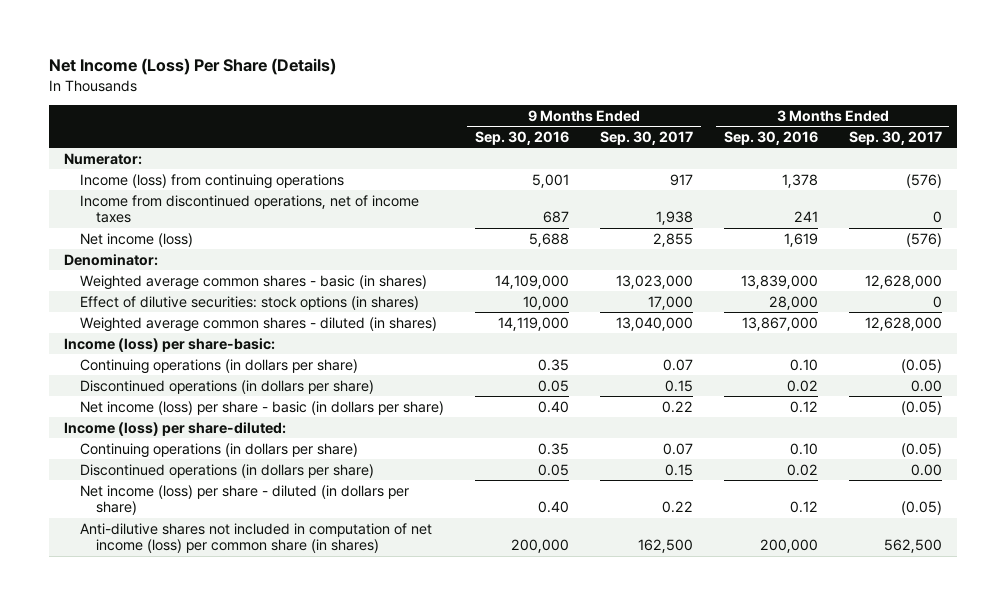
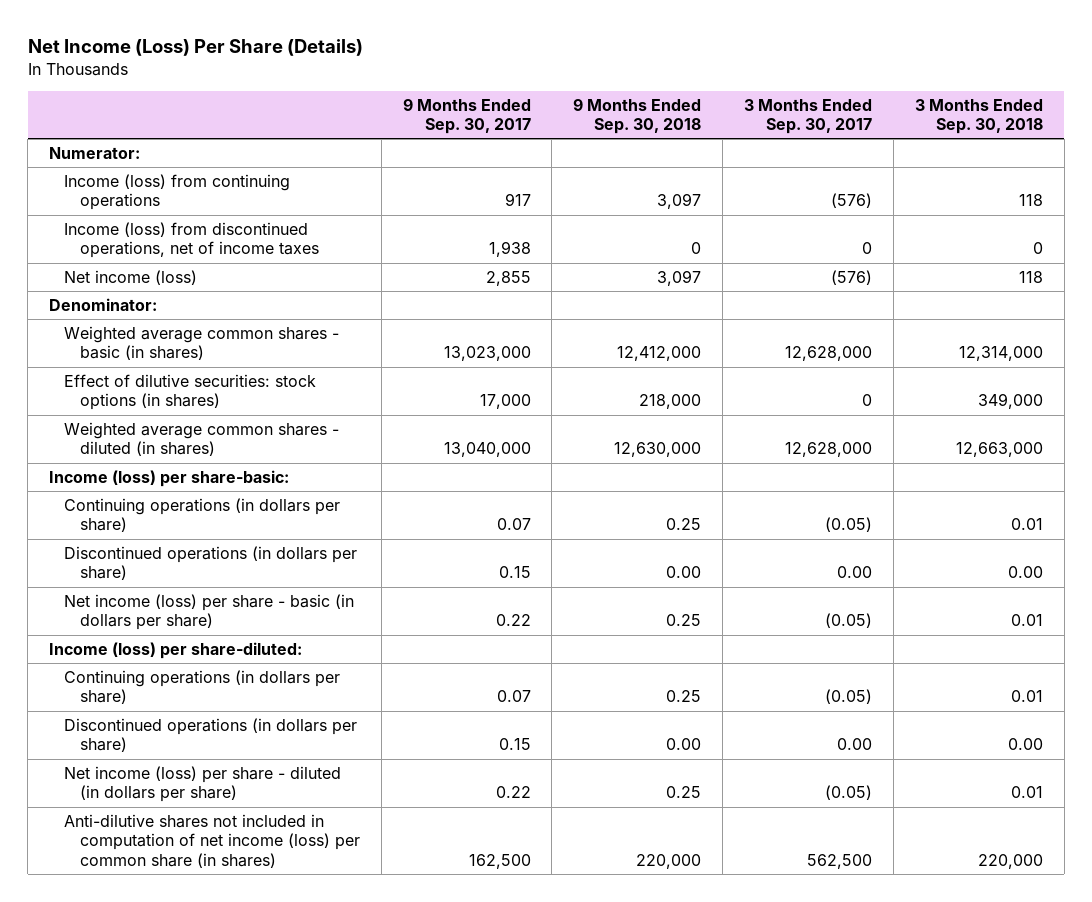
[475,130,570,145] Sep. 30, 2016 -> none
[723,130,818,145] Sep. 30, 2016 -> none
none -> [573,97,702,135] 9 Months Ended Sep. 30, 2018
none -> [914,98,1043,135] 3 Months Ended Sep. 30, 2018
[80,194,420,224] Income from discontinued operations, net of income taxes -> [64,221,319,259] Income (loss) from discontinued operations, net of income taxes

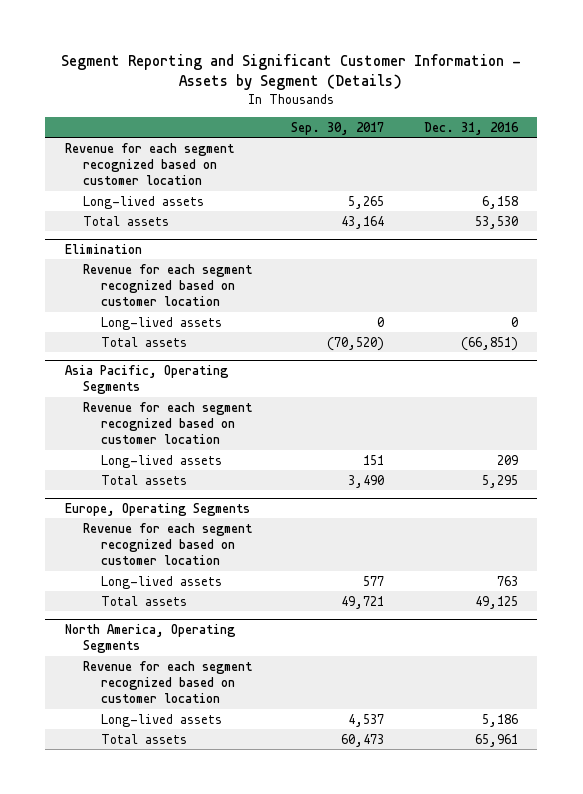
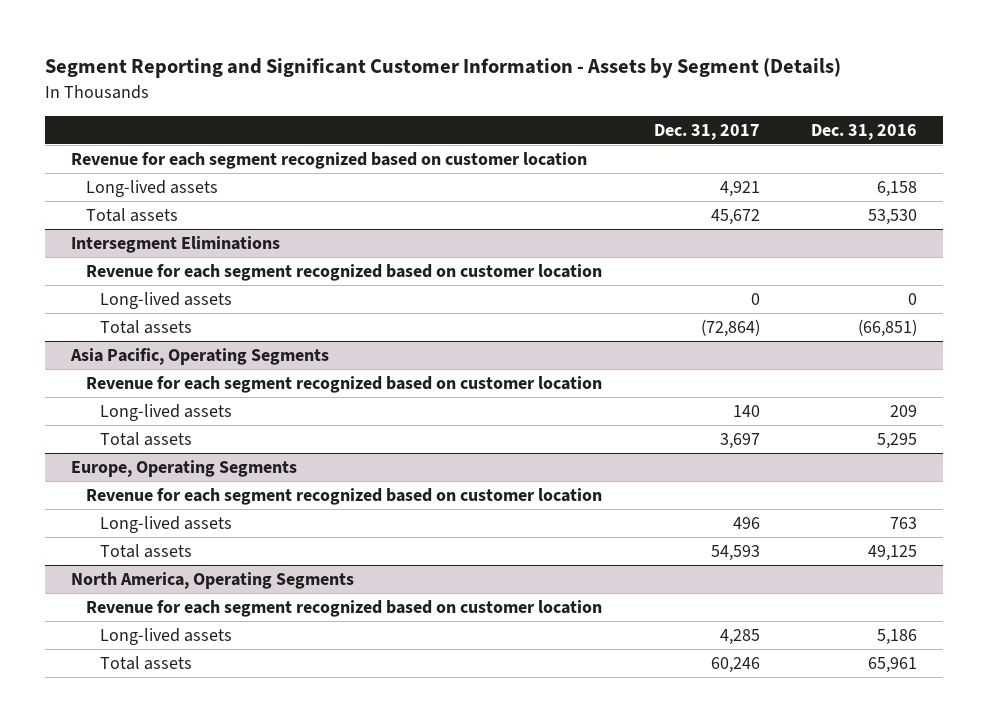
[291,121,385,135] Sep. 30, 2017 -> none
none -> [653,123,760,140] Dec. 31, 2017
[65,243,143,254] Elimination -> [71,236,281,254] Intersegment Eliminations

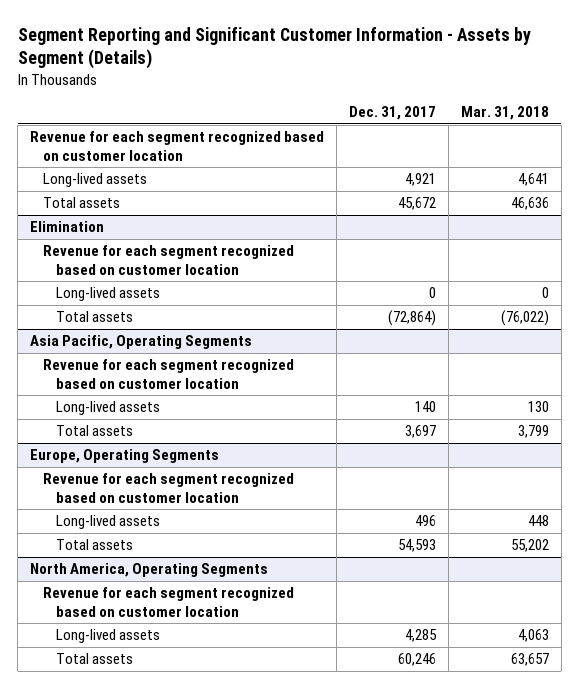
[811,123,918,140] Dec. 31, 2016 -> none
none -> [460,106,549,121] Mar. 31, 2018
[71,236,281,254] Intersegment Eliminations -> [30,221,105,233] Elimination

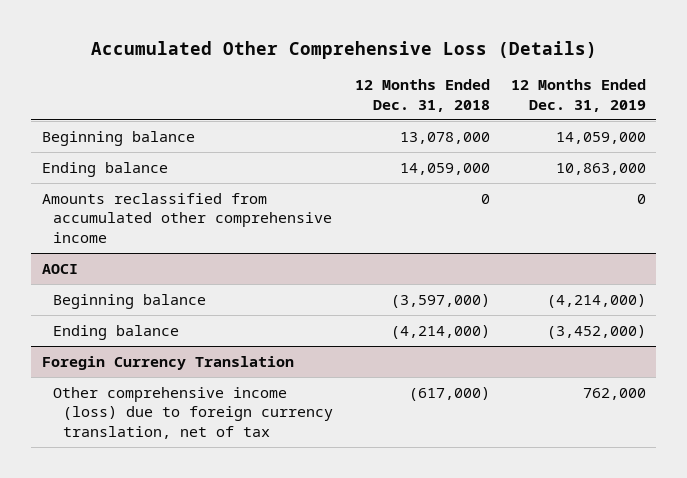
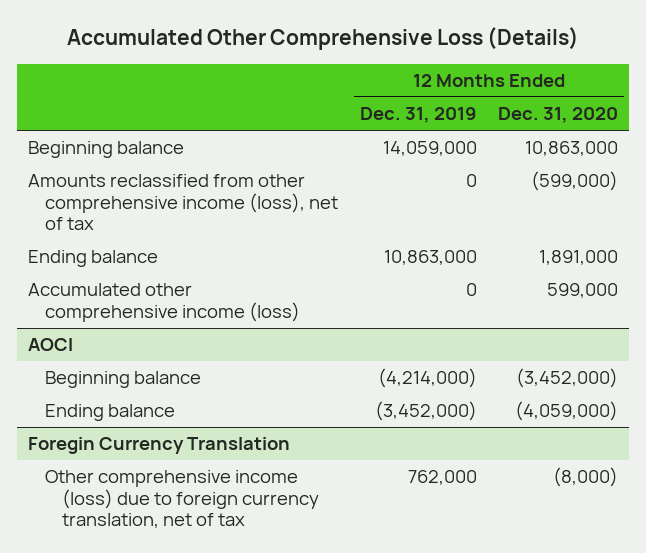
[354,79,490,112] 12 Months Ended Dec. 31, 2018 -> none
none -> [498,107,619,124] Dec. 31, 2020
none -> [27,174,338,230] Amounts reclassified from other comprehensive income (loss), net of tax
[41,192,332,243] Amounts reclassified from accumulated other comprehensive income -> [27,283,300,322] Accumulated other comprehensive income (loss)

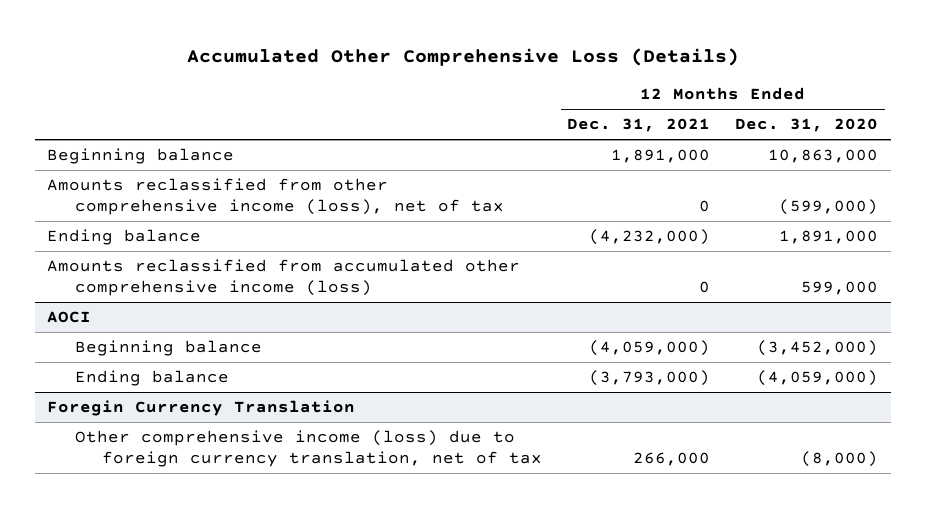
[359,107,477,124] Dec. 31, 2019 -> none
none -> [567,118,711,133] Dec. 31, 2021
[27,283,300,322] Accumulated other comprehensive income (loss) -> [47,259,521,296] Amounts reclassified from accumulated other comprehensive income (loss)

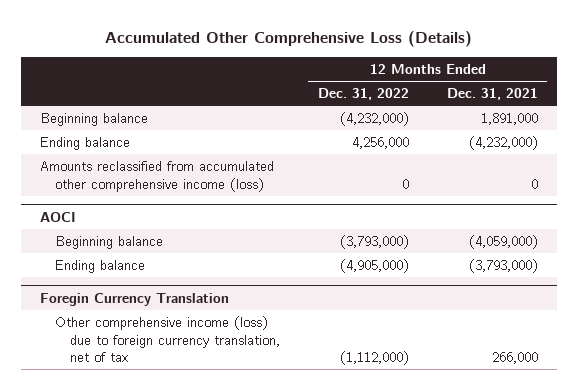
[735,118,879,133] Dec. 31, 2020 -> none
none -> [317,88,409,101] Dec. 31, 2022
[47,178,504,215] Amounts reclassified from other comprehensive income (loss), net of tax -> none

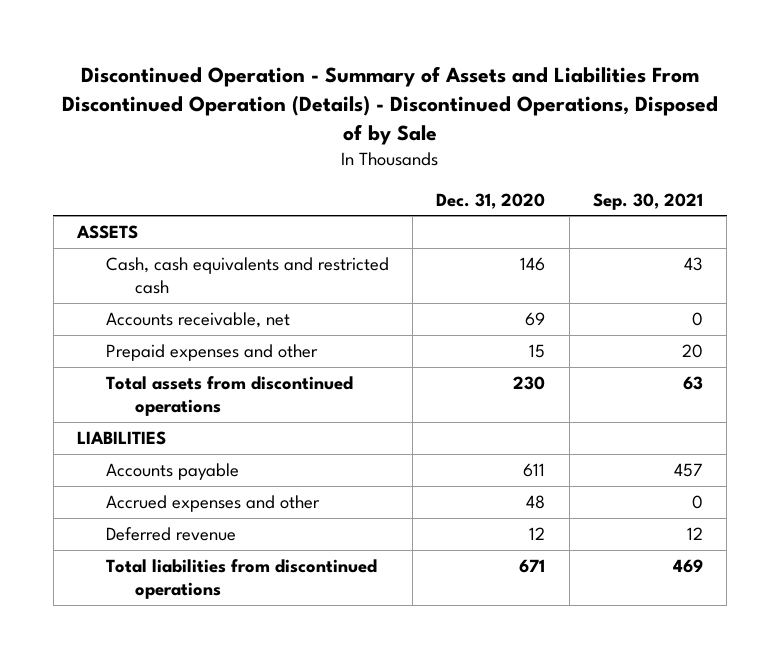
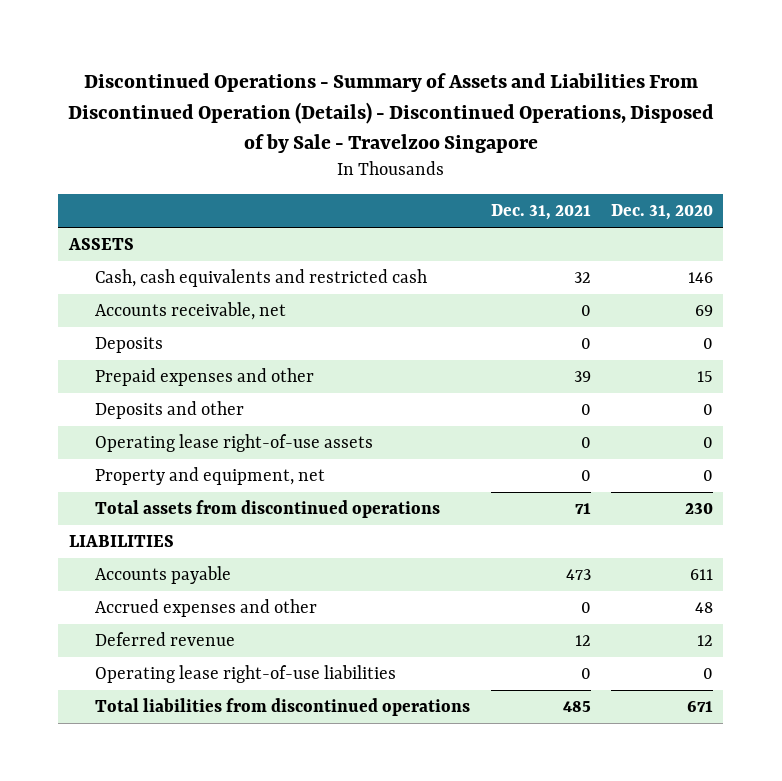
[61,66,718,145] Discontinued Operation - Summary of Assets and Liabilities From Discontinued Operation (Details) - Discontinued Operations, Disposed of by Sale -> [67,73,714,153] Discontinued Operations - Summary of Assets and Liabilities From Discontinued Operation (Details) - Discontinued Operations, Disposed of by Sale - Travelzoo Singapore
[592,192,703,210] Sep. 30, 2021 -> none
none -> [490,204,591,221] Dec. 31, 2021
none -> [95,336,164,353] Deposits
none -> [95,400,245,419] Deposits and other
none -> [95,433,374,452] Operating lease right-of-use assets
none -> [95,466,326,485] Property and equipment, net
none -> [95,664,397,683] Operating lease right-of-use liabilities

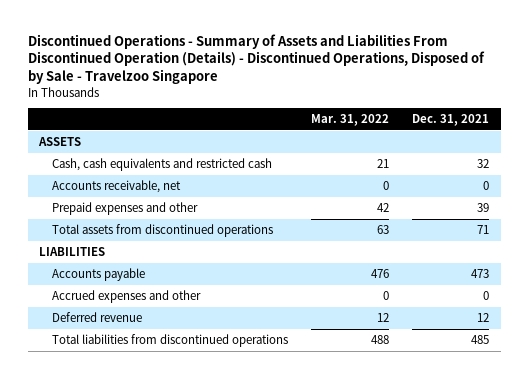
[610,204,713,221] Dec. 31, 2020 -> none
none -> [311,114,390,127] Mar. 31, 2022
[95,336,164,353] Deposits -> none
[95,400,245,419] Deposits and other -> none
[95,433,374,452] Operating lease right-of-use assets -> none
[95,466,326,485] Property and equipment, net -> none
[95,664,397,683] Operating lease right-of-use liabilities -> none

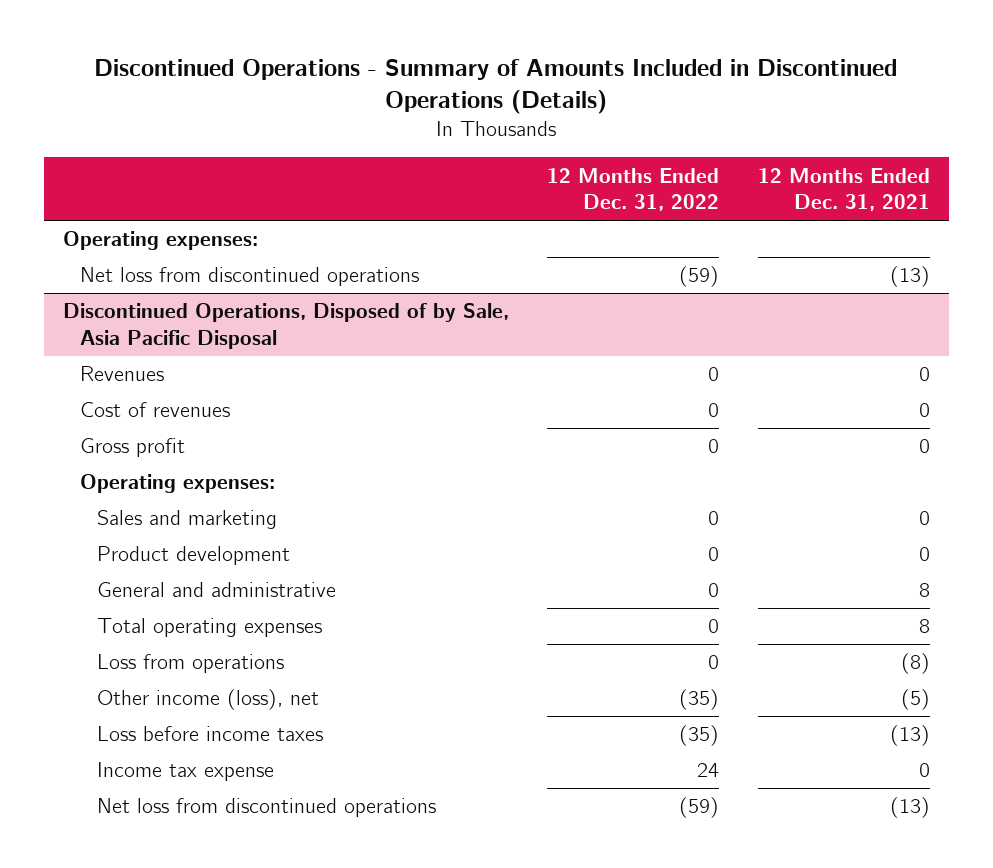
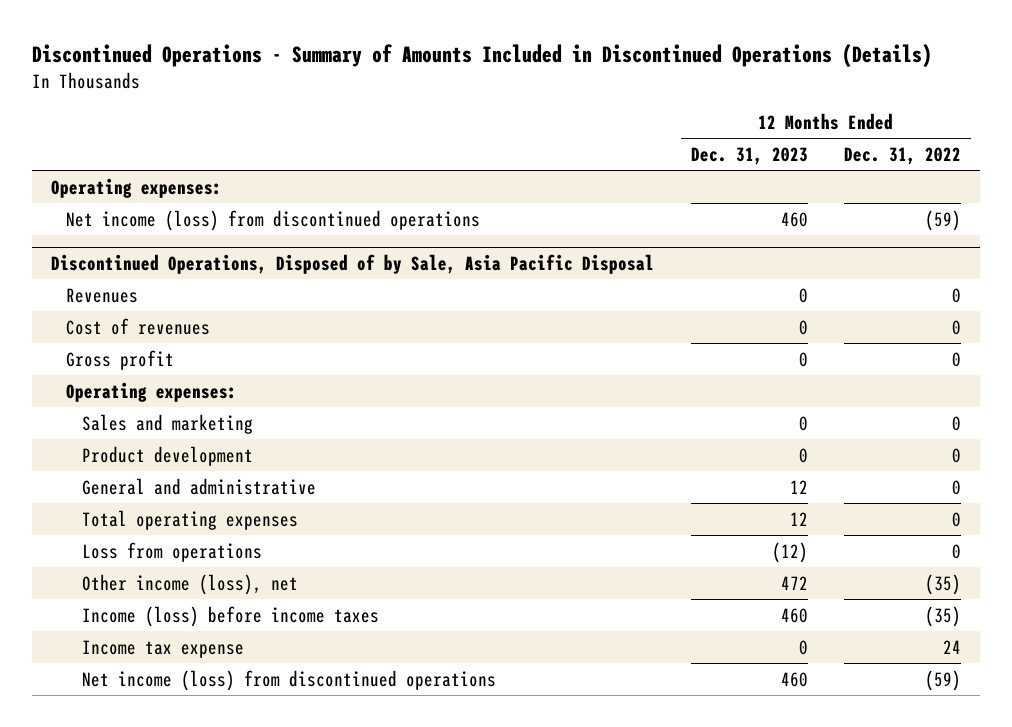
[757,167,930,212] 12 Months Ended Dec. 31, 2021 -> none
none -> [690,147,808,166] Dec. 31, 2023
[79,267,419,287] Net loss from discontinued operations -> [66,209,481,231] Net income (loss) from discontinued operations
[96,726,323,742] Loss before income taxes -> [81,605,379,627] Income (loss) before income taxes
[96,798,436,818] Net loss from discontinued operations -> [81,669,496,691] Net income (loss) from discontinued operations

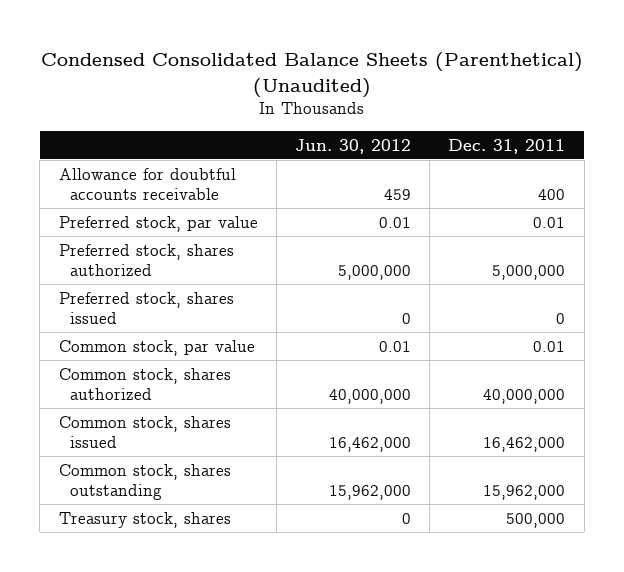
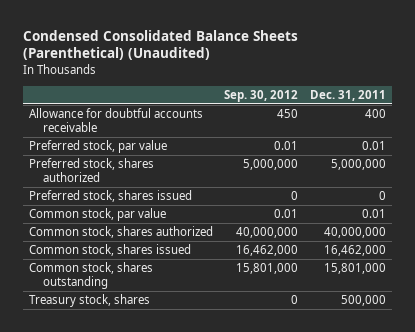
[294,138,411,154] Jun. 30, 2012 -> none
none -> [224,89,299,102] Sep. 30, 2012
[483,484,566,500] 15,962,000 -> [324,263,387,275] 15,801,000

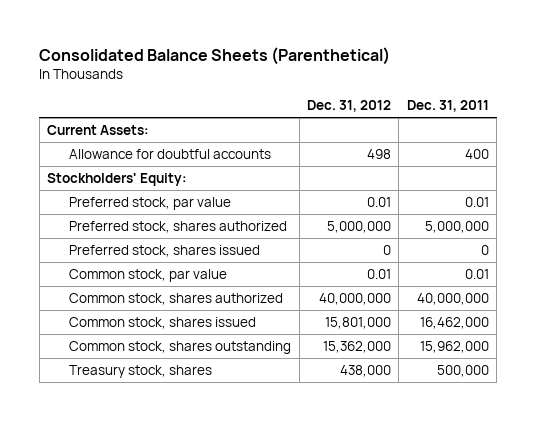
[22,29,298,61] Condensed Consolidated Balance Sheets (Parenthetical) (Unaudited) -> [39,46,391,65] Consolidated Balance Sheets (Parenthetical)
[224,89,299,102] Sep. 30, 2012 -> none
none -> [307,100,392,113] Dec. 31, 2012
none -> [47,124,150,135] Current Assets:
[28,108,203,132] Allowance for doubtful accounts receivable -> [69,148,272,159] Allowance for doubtful accounts
none -> [47,172,188,186] Stockholders' Equity:
[324,263,387,275] 15,801,000 -> [419,340,489,353] 15,962,000

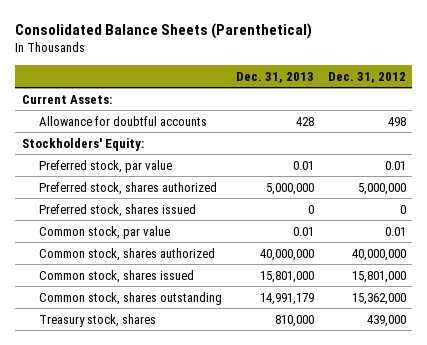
[406,100,489,113] Dec. 31, 2011 -> none
none -> [235,71,314,83] Dec. 31, 2013
[340,364,392,377] 438,000 -> [366,314,406,327] 439,000

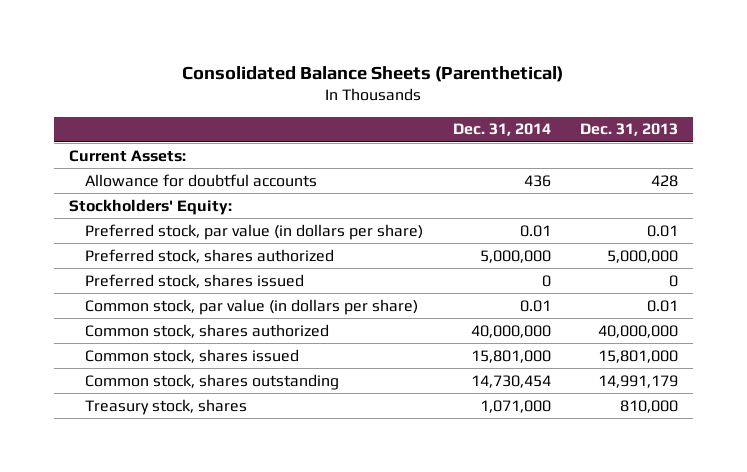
[327,71,406,83] Dec. 31, 2012 -> none
none -> [452,123,551,137] Dec. 31, 2014
[39,159,173,173] Preferred stock, par value -> [84,223,423,240] Preferred stock, par value (in dollars per share)
[39,225,171,239] Common stock, par value -> [84,298,418,315] Common stock, par value (in dollars per share)

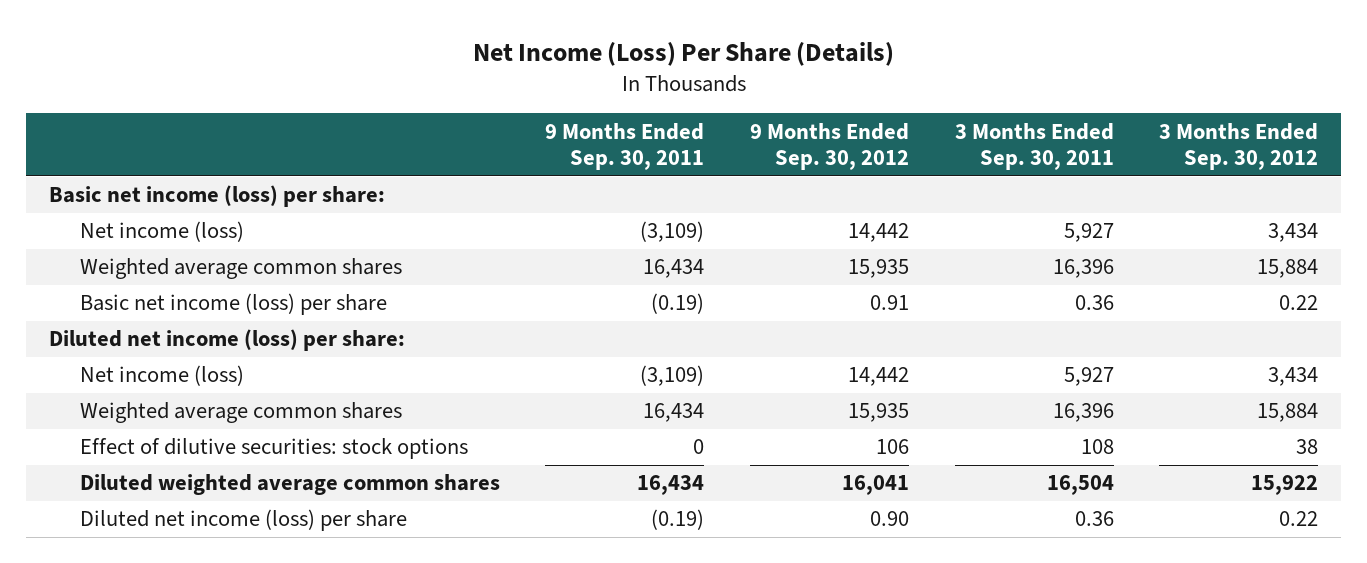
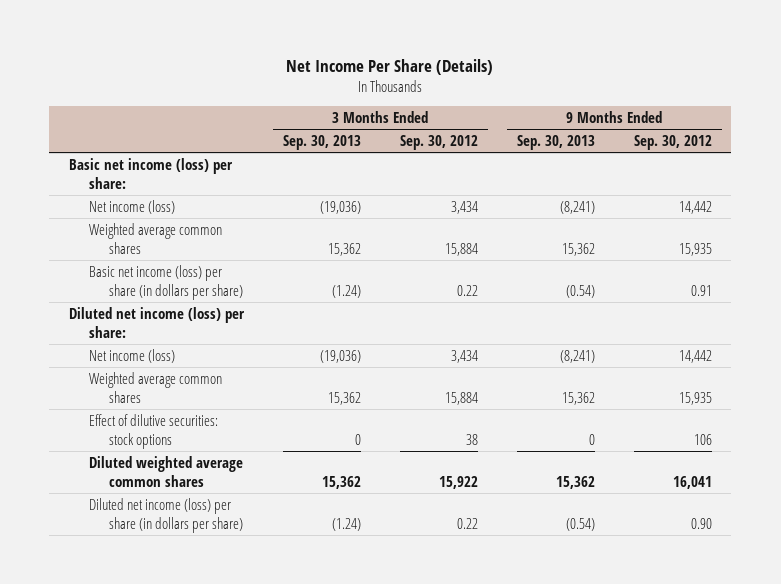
[472,41,894,66] Net Income (Loss) Per Share (Details) -> [286,58,494,75] Net Income Per Share (Details)
[545,122,705,171] 9 Months Ended Sep. 30, 2011 -> none
[954,122,1114,171] 3 Months Ended Sep. 30, 2011 -> none
none -> [282,134,361,150] Sep. 30, 2013
none -> [516,134,595,150] Sep. 30, 2013
[79,293,387,316] Basic net income (loss) per share -> [88,264,244,300] Basic net income (loss) per share (in dollars per share)
[79,509,407,532] Diluted net income (loss) per share -> [88,497,244,533] Diluted net income (loss) per share (in dollars per share)

